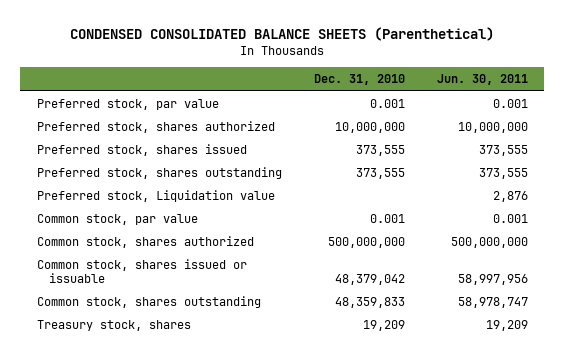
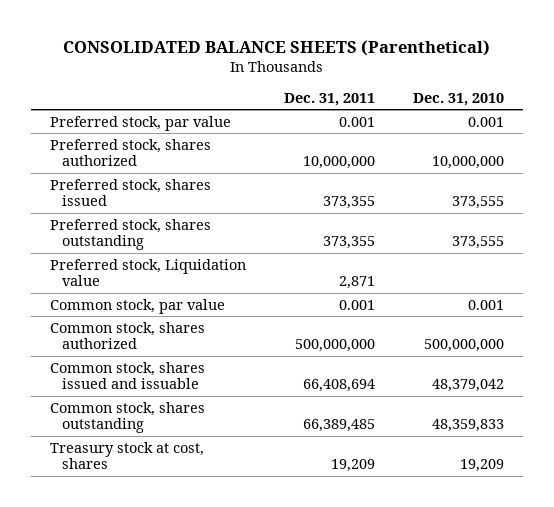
[70,27,495,42] CONDENSED CONSOLIDATED BALANCE SHEETS (Parenthetical) -> [62,39,490,56] CONSOLIDATED BALANCE SHEETS (Parenthetical)
[437,74,529,86] Jun. 30, 2011 -> none
none -> [283,93,375,107] Dec. 31, 2011
[36,259,247,284] Common stock, shares issued or issuable -> [49,361,205,390] Common stock, shares issued and issuable
[36,320,191,332] Treasury stock, shares -> [49,441,204,470] Treasury stock at cost, shares

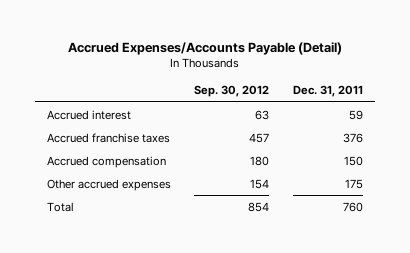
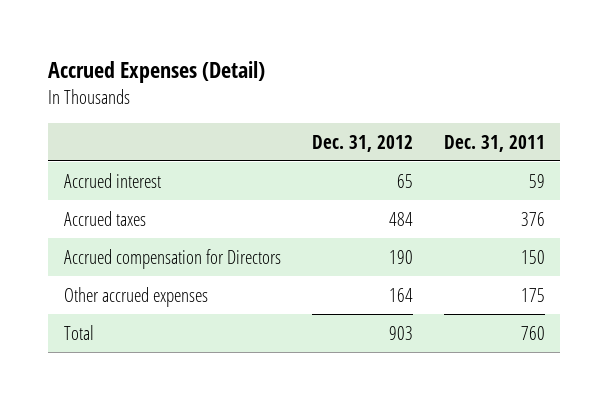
[67,42,342,56] Accrued Expenses/Accounts Payable (Detail) -> [48,60,266,83] Accrued Expenses (Detail)
[194,85,270,98] Sep. 30, 2012 -> none
none -> [311,134,413,152] Dec. 31, 2012
[46,132,170,143] Accrued franchise taxes -> [63,210,146,226] Accrued taxes
[46,155,166,168] Accrued compensation -> [63,248,281,269] Accrued compensation for Directors

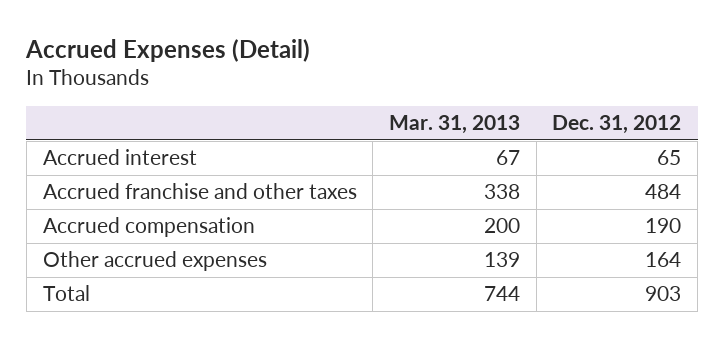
[443,134,545,152] Dec. 31, 2011 -> none
none -> [388,114,520,134] Mar. 31, 2013
[63,210,146,226] Accrued taxes -> [42,183,357,200] Accrued franchise and other taxes
[63,248,281,269] Accrued compensation for Directors -> [42,217,255,238] Accrued compensation

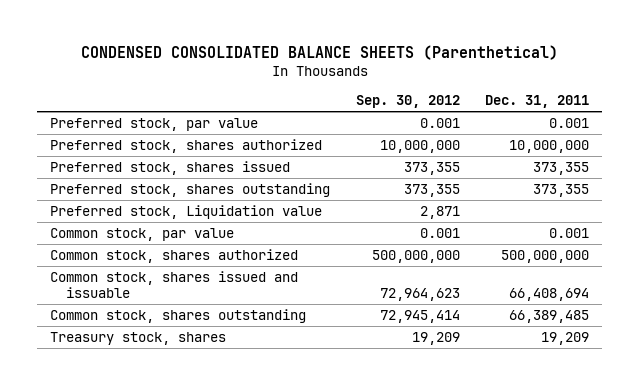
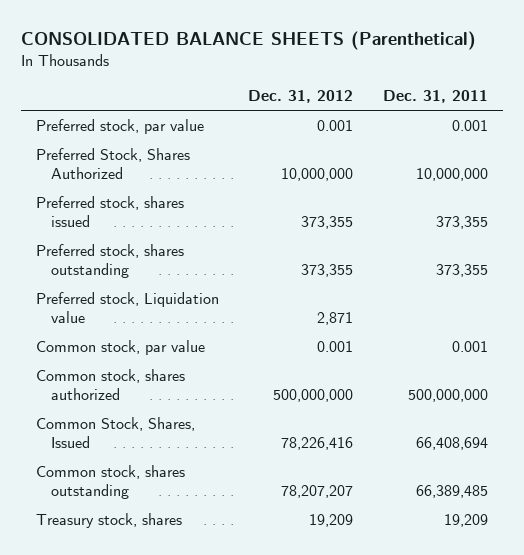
[80,44,558,60] CONDENSED CONSOLIDATED BALANCE SHEETS (Parenthetical) -> [20,30,476,50] CONSOLIDATED BALANCE SHEETS (Parenthetical)
[355,94,460,108] Sep. 30, 2012 -> none
none -> [248,90,354,104] Dec. 31, 2012
[49,139,322,154] Preferred stock, shares authorized -> [35,147,190,180] Preferred Stock, Shares Authorized
[49,271,298,298] Common stock, shares issued and issuable -> [35,416,195,449] Common Stock, Shares, Issued

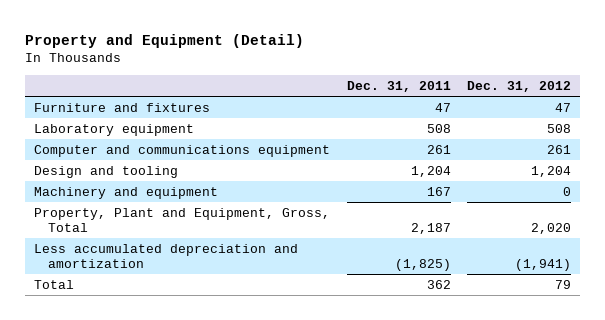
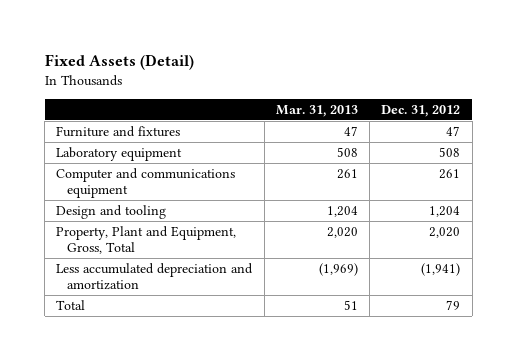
[25,34,305,49] Property and Equipment (Detail) -> [44,54,194,71] Fixed Assets (Detail)
[346,80,451,92] Dec. 31, 2011 -> none
none -> [275,105,358,118] Mar. 31, 2013
[33,186,218,199] Machinery and equipment -> none

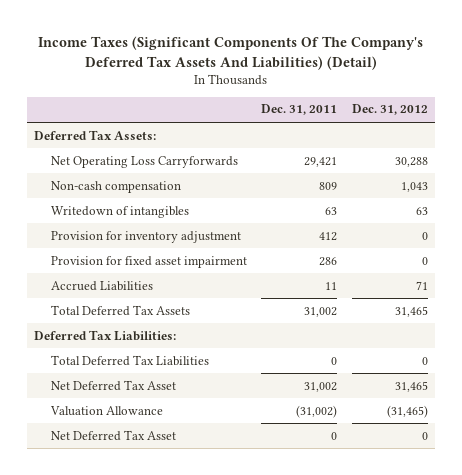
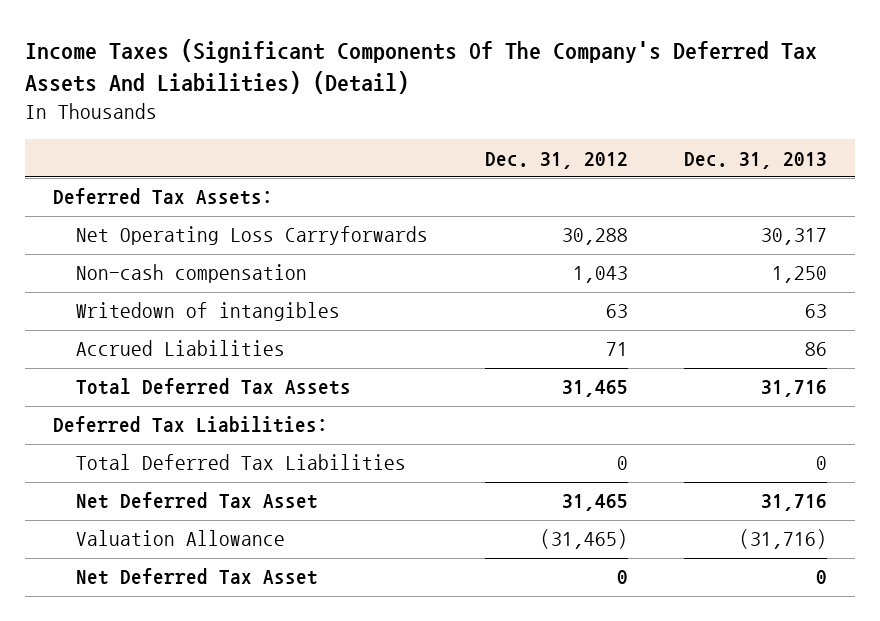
[261,104,338,116] Dec. 31, 2011 -> none
none -> [684,151,828,169] Dec. 31, 2013
[51,230,242,243] Provision for inventory adjustment -> none
[51,255,248,268] Provision for fixed asset impairment -> none

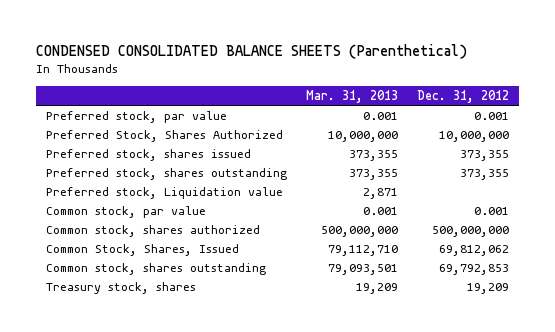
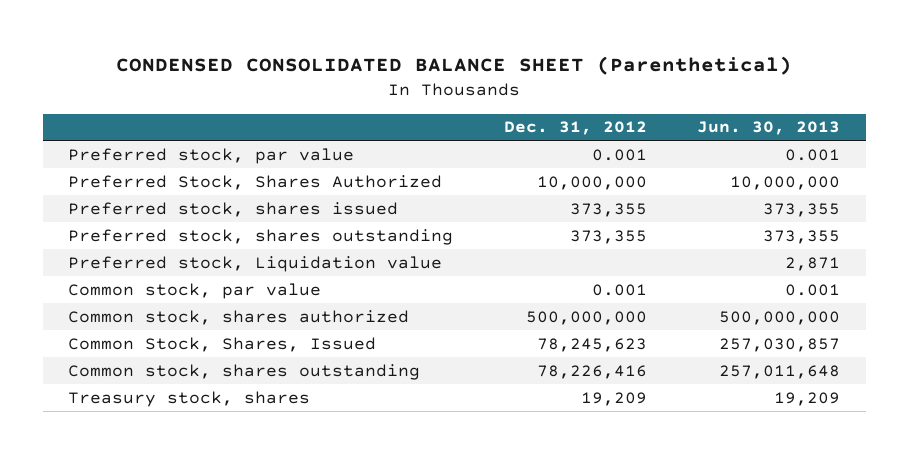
[36,43,468,59] CONDENSED CONSOLIDATED BALANCE SHEETS (Parenthetical) -> [116,55,793,75] CONDENSED CONSOLIDATED BALANCE SHEET (Parenthetical)
[305,89,398,103] Mar. 31, 2013 -> none
none -> [697,121,841,136] Jun. 30, 2013
[439,245,510,257] 69,812,062 -> [536,337,647,352] 78,245,623
[439,264,510,276] 69,792,853 -> [536,364,647,379] 78,226,416

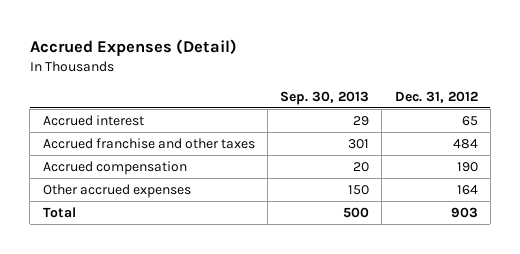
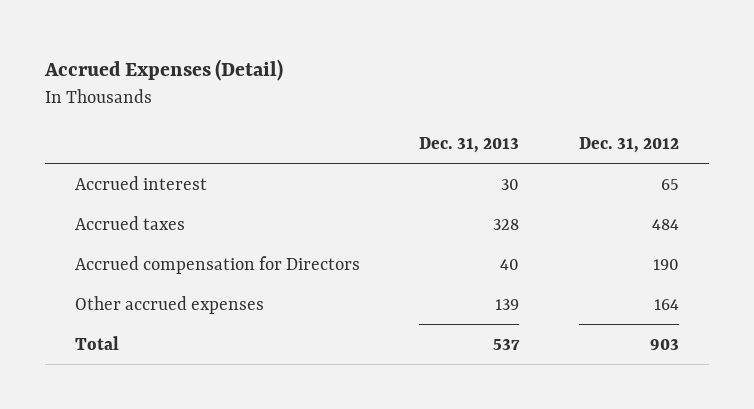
[280,90,370,105] Sep. 30, 2013 -> none
none -> [419,137,520,154] Dec. 31, 2013
[42,137,255,149] Accrued franchise and other taxes -> [75,215,186,230] Accrued taxes
[42,160,187,175] Accrued compensation -> [75,255,361,274] Accrued compensation for Directors

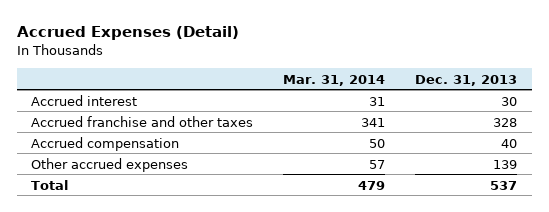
[578,137,679,154] Dec. 31, 2012 -> none
none -> [283,74,386,86] Mar. 31, 2014
[75,215,186,230] Accrued taxes -> [31,115,254,127] Accrued franchise and other taxes
[75,255,361,274] Accrued compensation for Directors -> [31,136,180,151] Accrued compensation

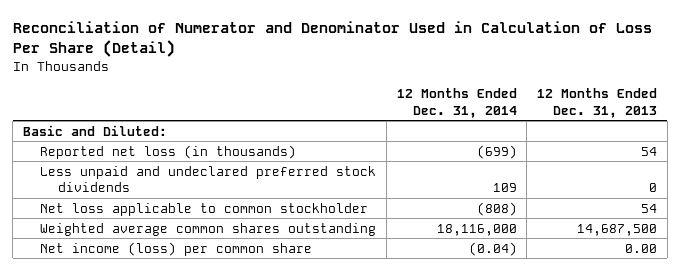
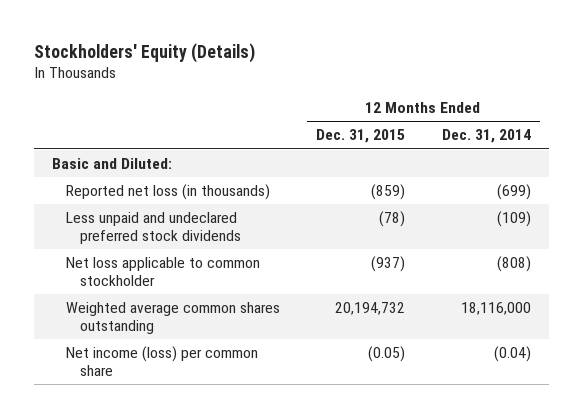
[12,20,652,58] Reconciliation of Numerator and Denominator Used in Calculation of Loss Per Share (Detail) -> [33,42,255,63] Stockholders' Equity (Details)
[536,88,657,118] 12 Months Ended Dec. 31, 2013 -> none
none -> [316,129,406,144] Dec. 31, 2015
[492,183,517,193] 109 -> [496,211,531,228] (109)

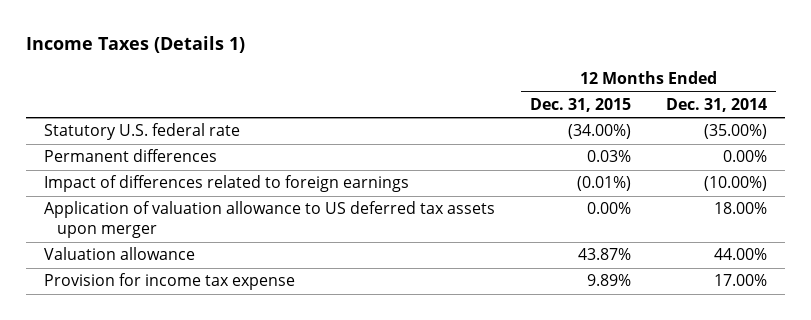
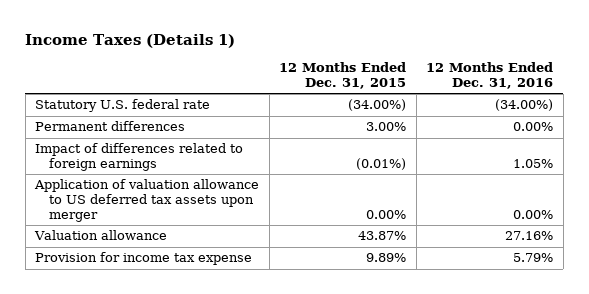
[666,97,768,112] Dec. 31, 2014 -> none
none -> [426,62,554,90] 12 Months Ended Dec. 31, 2016
[587,150,632,163] 0.03% -> [366,122,407,132] 3.00%

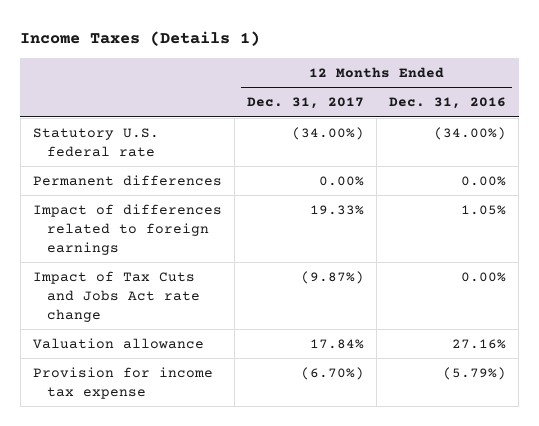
[279,62,407,90] 12 Months Ended Dec. 31, 2015 -> none
none -> [247,97,365,110] Dec. 31, 2017
[34,179,260,222] Application of valuation allowance to US deferred tax assets upon merger -> none
none -> [32,270,200,322] Impact of Tax Cuts and Jobs Act rate change
[513,253,554,263] 5.79% -> [443,366,507,380] (5.79%)

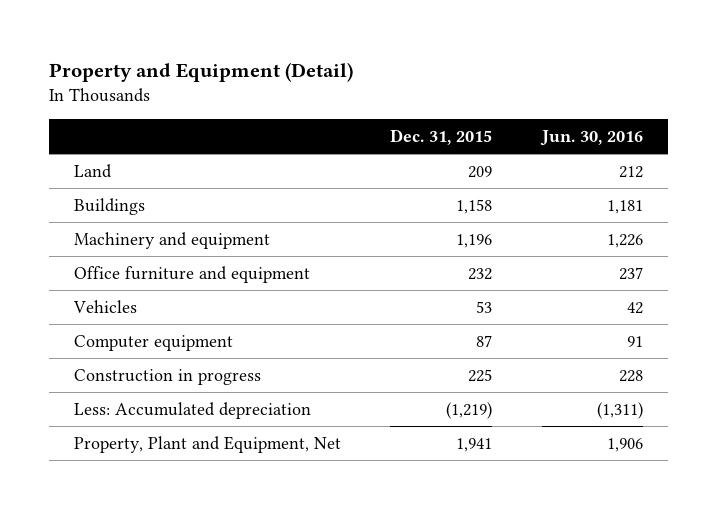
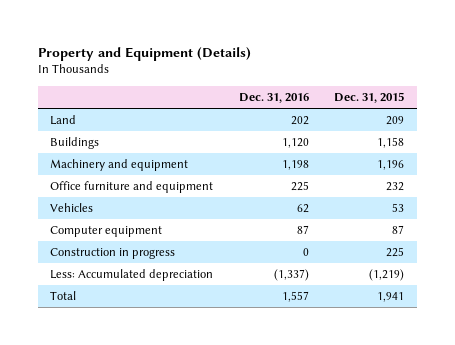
[48,61,353,82] Property and Equipment (Detail) -> [37,46,251,61] Property and Equipment (Details)
[540,129,644,146] Jun. 30, 2016 -> none
none -> [238,92,309,103] Dec. 31, 2016
[73,436,341,454] Property, Plant and Equipment, Net -> [50,291,77,301] Total

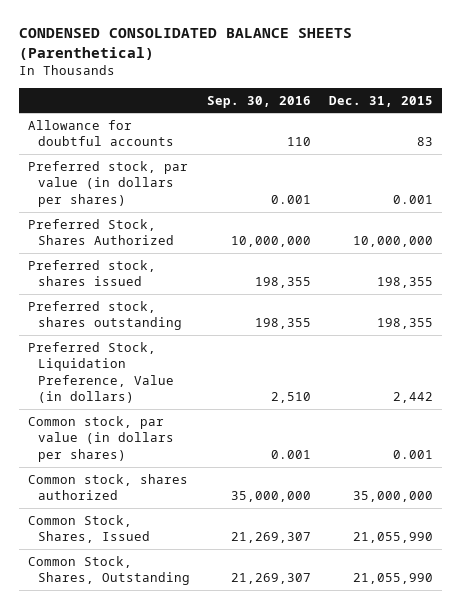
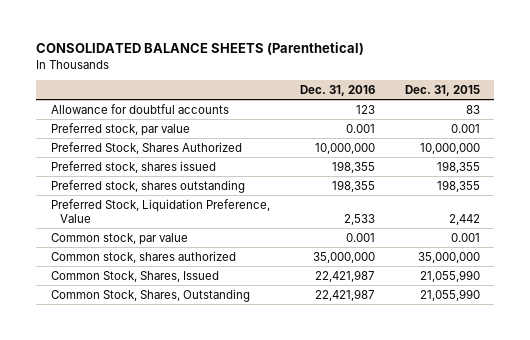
[18,28,352,60] CONDENSED CONSOLIDATED BALANCE SHEETS (Parenthetical) -> [35,42,364,56] CONSOLIDATED BALANCE SHEETS (Parenthetical)
[207,95,312,108] Sep. 30, 2016 -> none
none -> [299,84,375,96] Dec. 31, 2016
[27,160,188,207] Preferred stock, par value (in dollars per shares) -> [50,122,190,136] Preferred stock, par value
[27,341,174,403] Preferred Stock, Liquidation Preference, Value (in dollars) -> [50,198,270,223] Preferred Stock, Liquidation Preference, Value
[27,415,174,462] Common stock, par value (in dollars per shares) -> [50,232,188,245] Common stock, par value

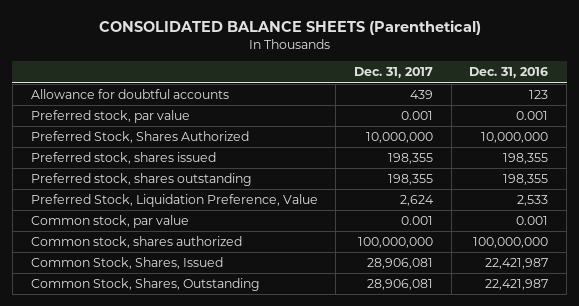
[404,84,480,96] Dec. 31, 2015 -> none
none -> [354,67,434,79] Dec. 31, 2017
[312,251,375,263] 35,000,000 -> [473,237,549,249] 100,000,000

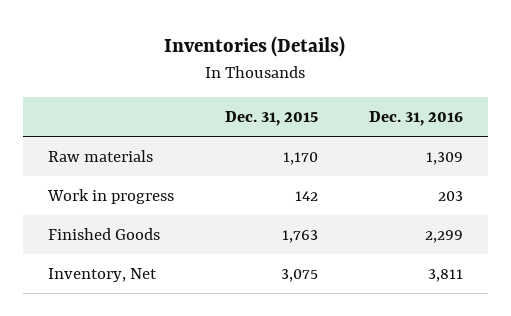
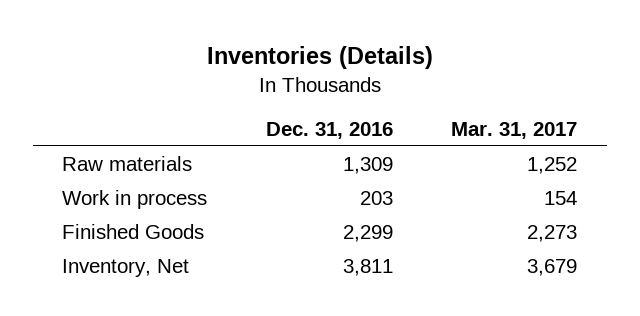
[224,111,318,127] Dec. 31, 2015 -> none
none -> [451,121,578,139] Mar. 31, 2017
[47,188,175,204] Work in progress -> [62,189,208,209] Work in process

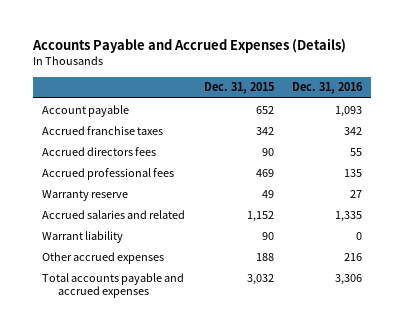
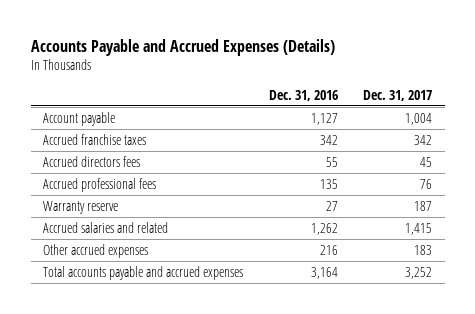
[203,82,274,95] Dec. 31, 2015 -> none
none -> [362,89,432,101] Dec. 31, 2017
[335,105,363,117] 1,093 -> [310,112,338,125] 1,127
[42,230,124,243] Warrant liability -> none
[335,210,363,222] 1,335 -> [310,222,338,235] 1,262
[335,273,363,285] 3,306 -> [310,266,338,279] 3,164

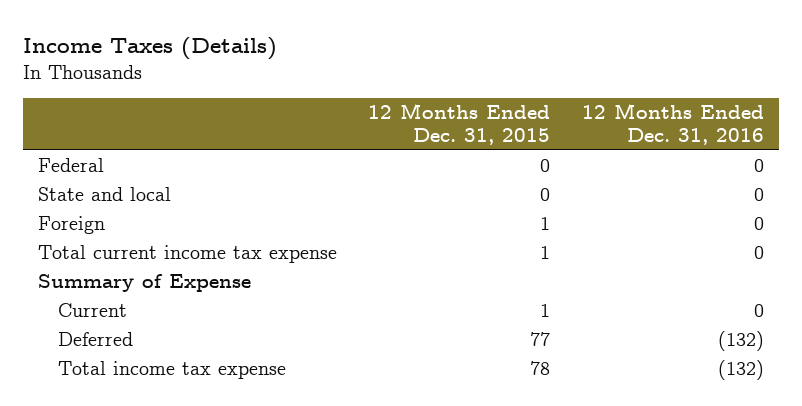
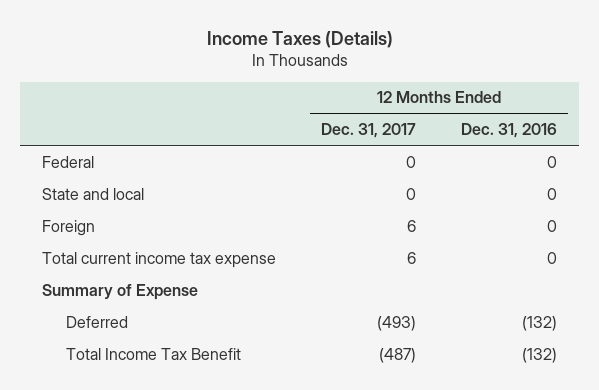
[368,103,551,145] 12 Months Ended Dec. 31, 2015 -> none
none -> [321,123,417,139] Dec. 31, 2017
[57,303,127,318] Current -> none
[57,361,286,380] Total income tax expense -> [65,347,241,360] Total Income Tax Benefit

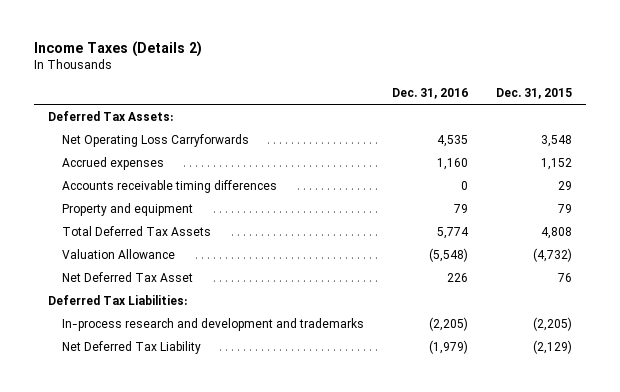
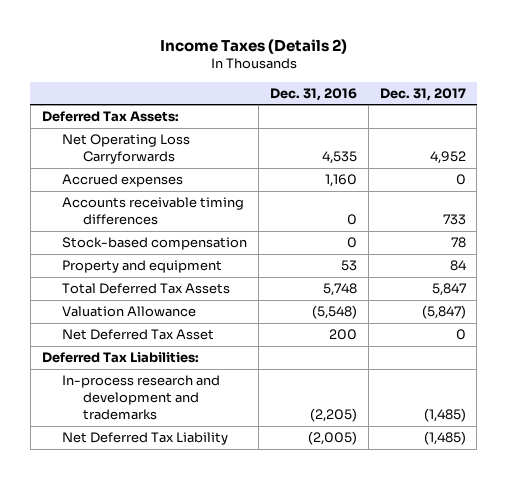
[495,88,572,100] Dec. 31, 2015 -> none
none -> [379,87,466,101] Dec. 31, 2017
none -> [62,237,248,251] Stock-based compensation
[453,203,468,213] 79 -> [340,260,357,272] 53
[436,226,469,239] 5,774 -> [322,283,357,297] 5,748
[446,272,468,282] 226 -> [328,329,357,341] 200
[428,339,468,354] (1,979) -> [307,431,357,446] (2,005)

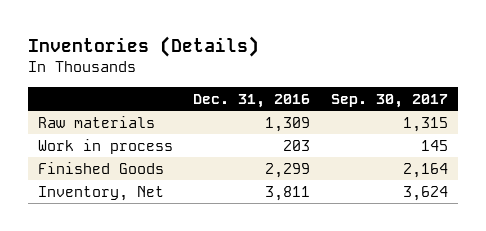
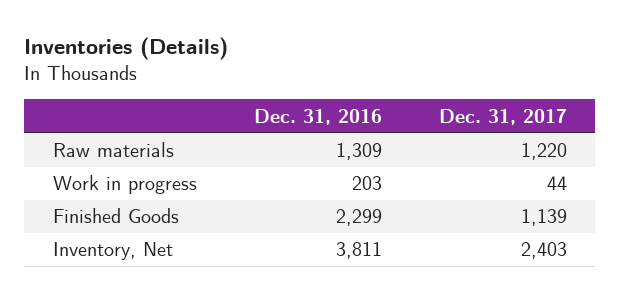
[330,94,448,109] Sep. 30, 2017 -> none
none -> [438,108,567,125] Dec. 31, 2017
[38,138,174,154] Work in process -> [52,175,197,195] Work in progress

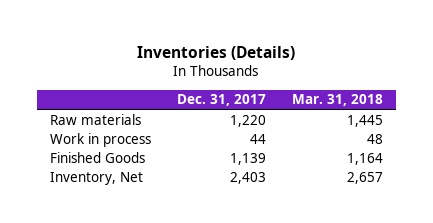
[253,108,382,125] Dec. 31, 2016 -> none
none -> [292,94,384,107] Mar. 31, 2018
[52,175,197,195] Work in progress -> [49,132,151,147] Work in process

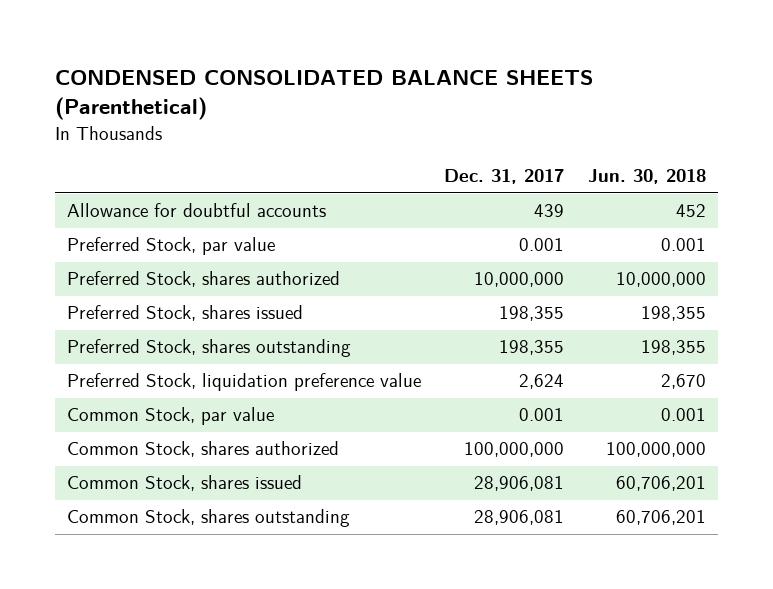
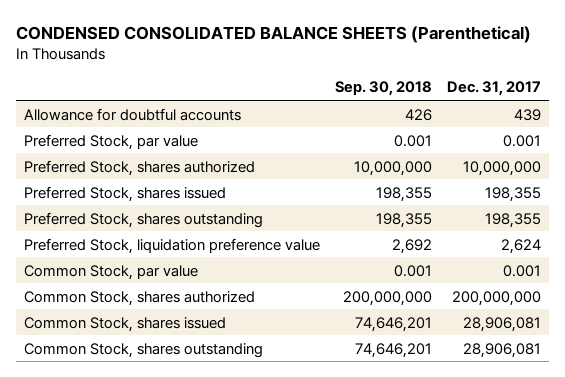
[587,169,706,185] Jun. 30, 2018 -> none
none -> [334,81,432,97] Sep. 30, 2018
[464,442,565,458] 100,000,000 -> [452,290,542,306] 200,000,000

